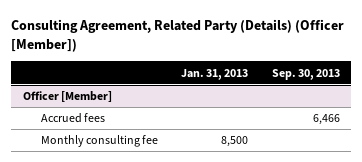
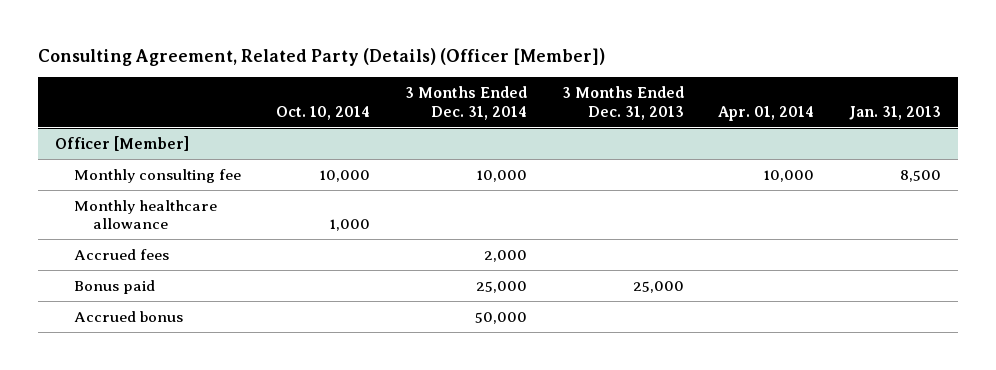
[271,68,340,80] Sep. 30, 2013 -> none
none -> [276,105,371,120] Oct. 10, 2014
none -> [404,86,527,120] 3 Months Ended Dec. 31, 2014
none -> [561,86,684,120] 3 Months Ended Dec. 31, 2013
none -> [718,105,815,121] Apr. 01, 2014
none -> [74,199,218,230] Monthly healthcare allowance
[41,113,106,124] Accrued fees -> [74,248,170,260] Accrued fees
none -> [74,279,156,294] Bonus paid
none -> [74,310,184,322] Accrued bonus

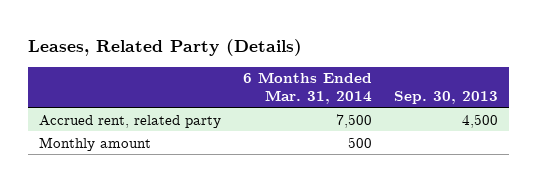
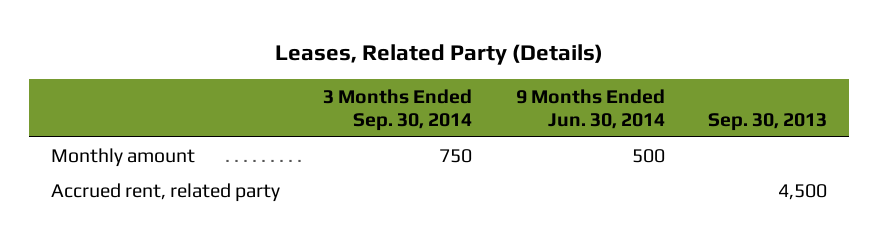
[243,72,373,104] 6 Months Ended Mar. 31, 2014 -> none
none -> [323,88,473,131] 3 Months Ended Sep. 30, 2014
none -> [515,88,665,129] 9 Months Ended Jun. 30, 2014
[39,114,222,128] Accrued rent, related party -> [50,182,280,202] Accrued rent, related party

